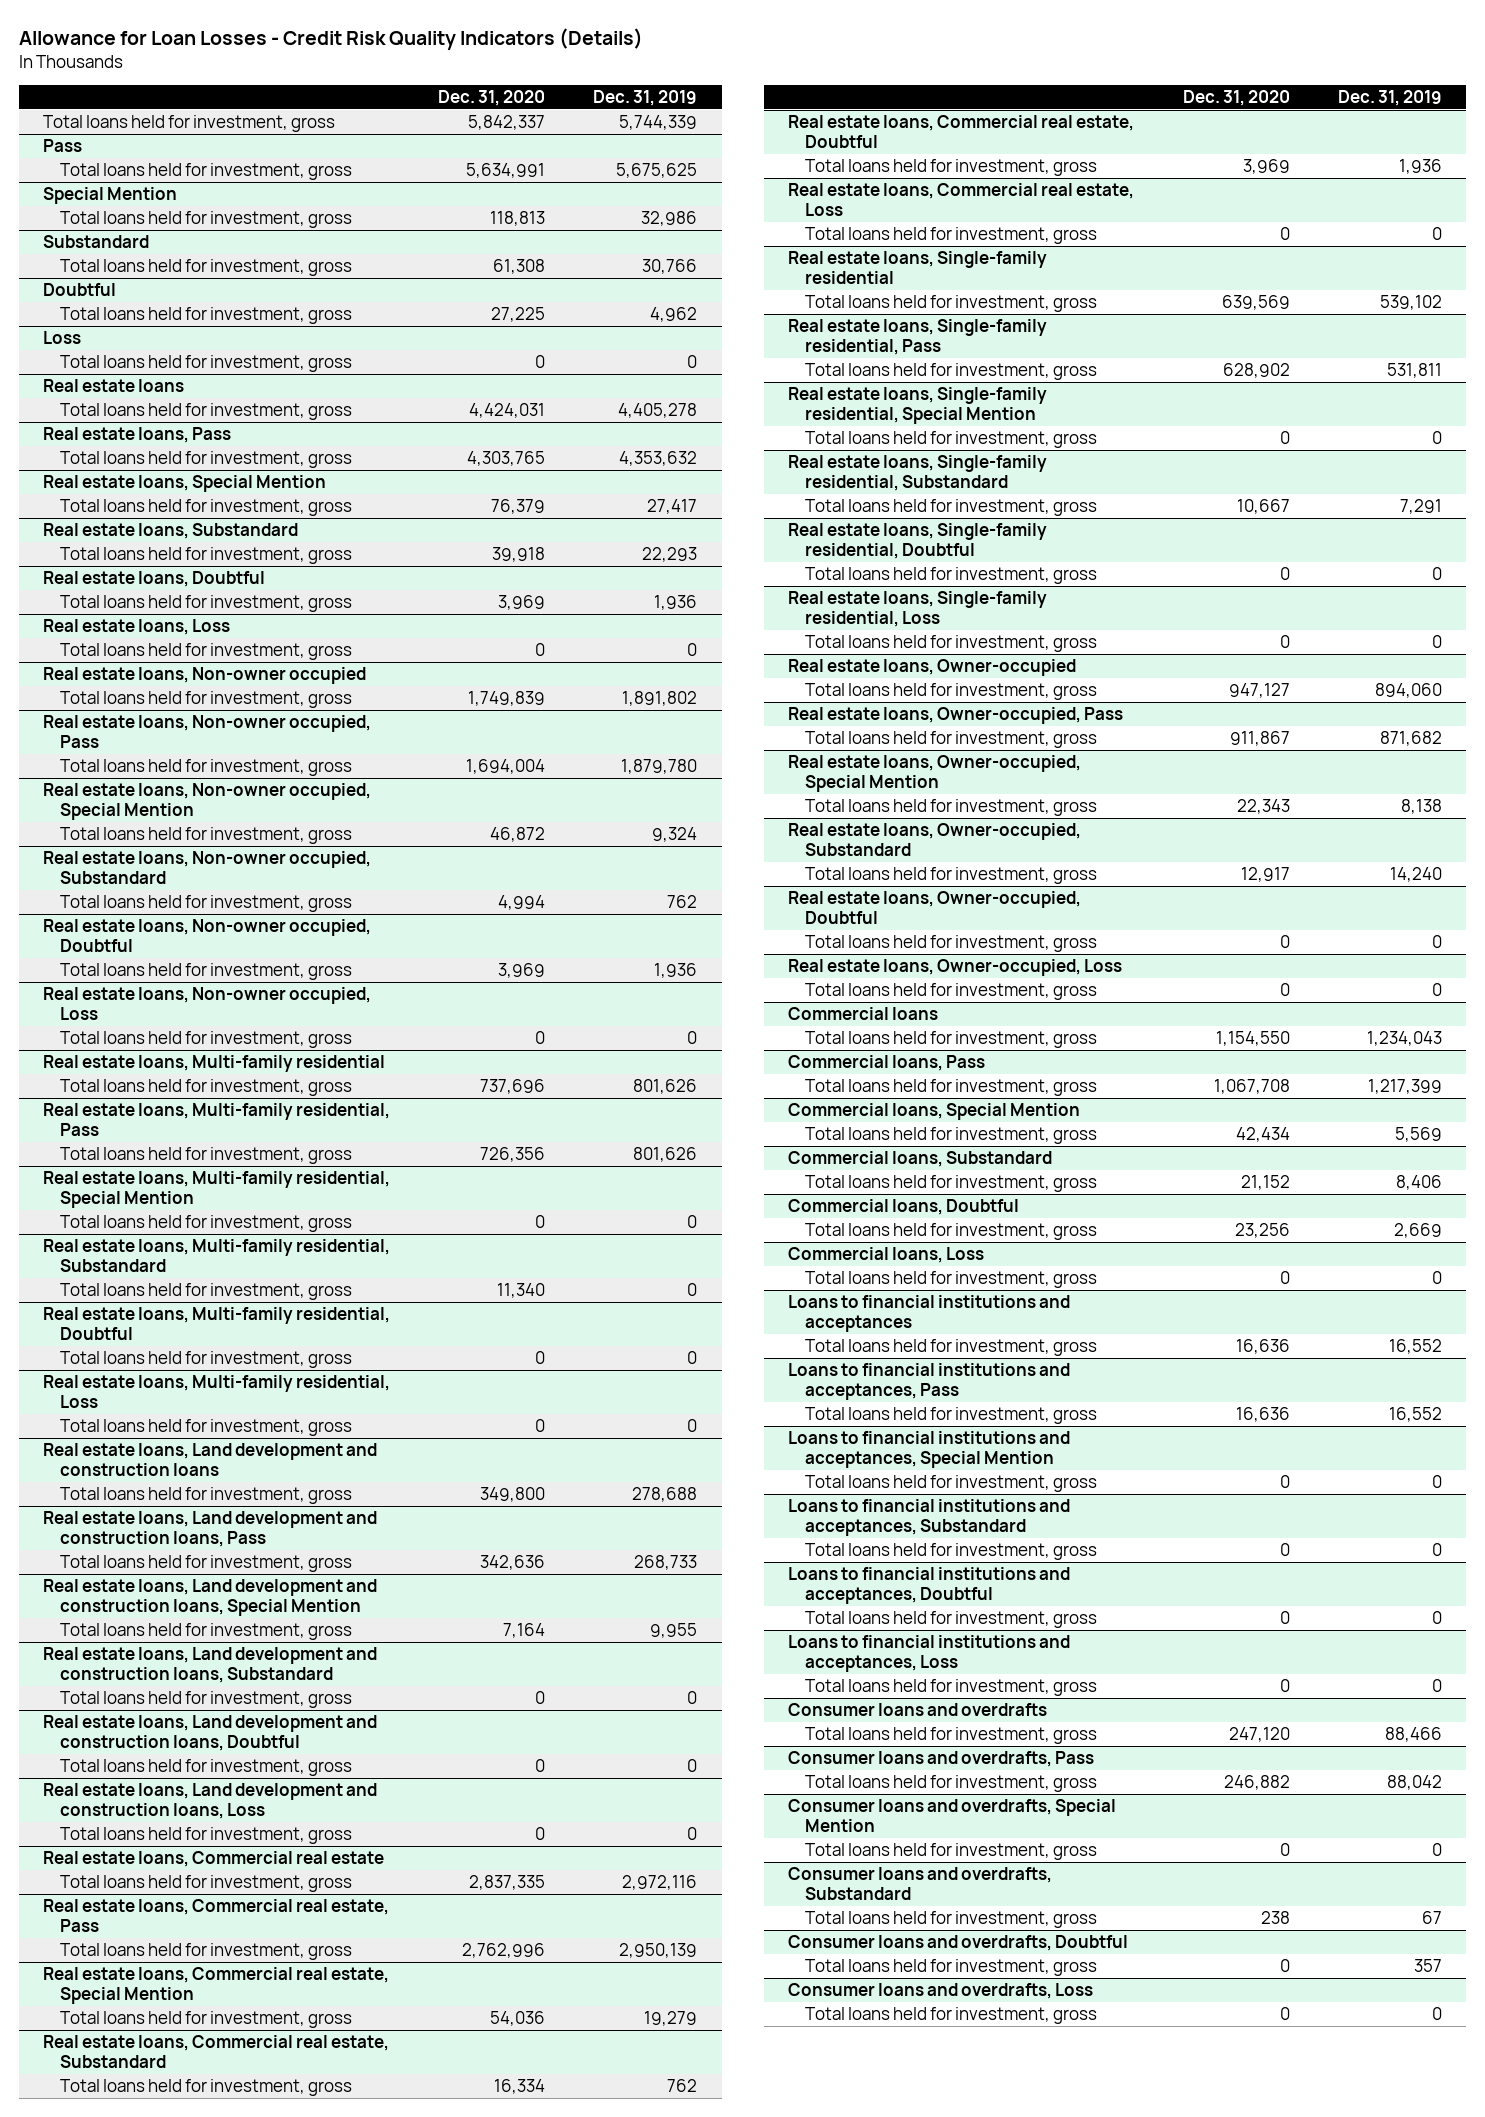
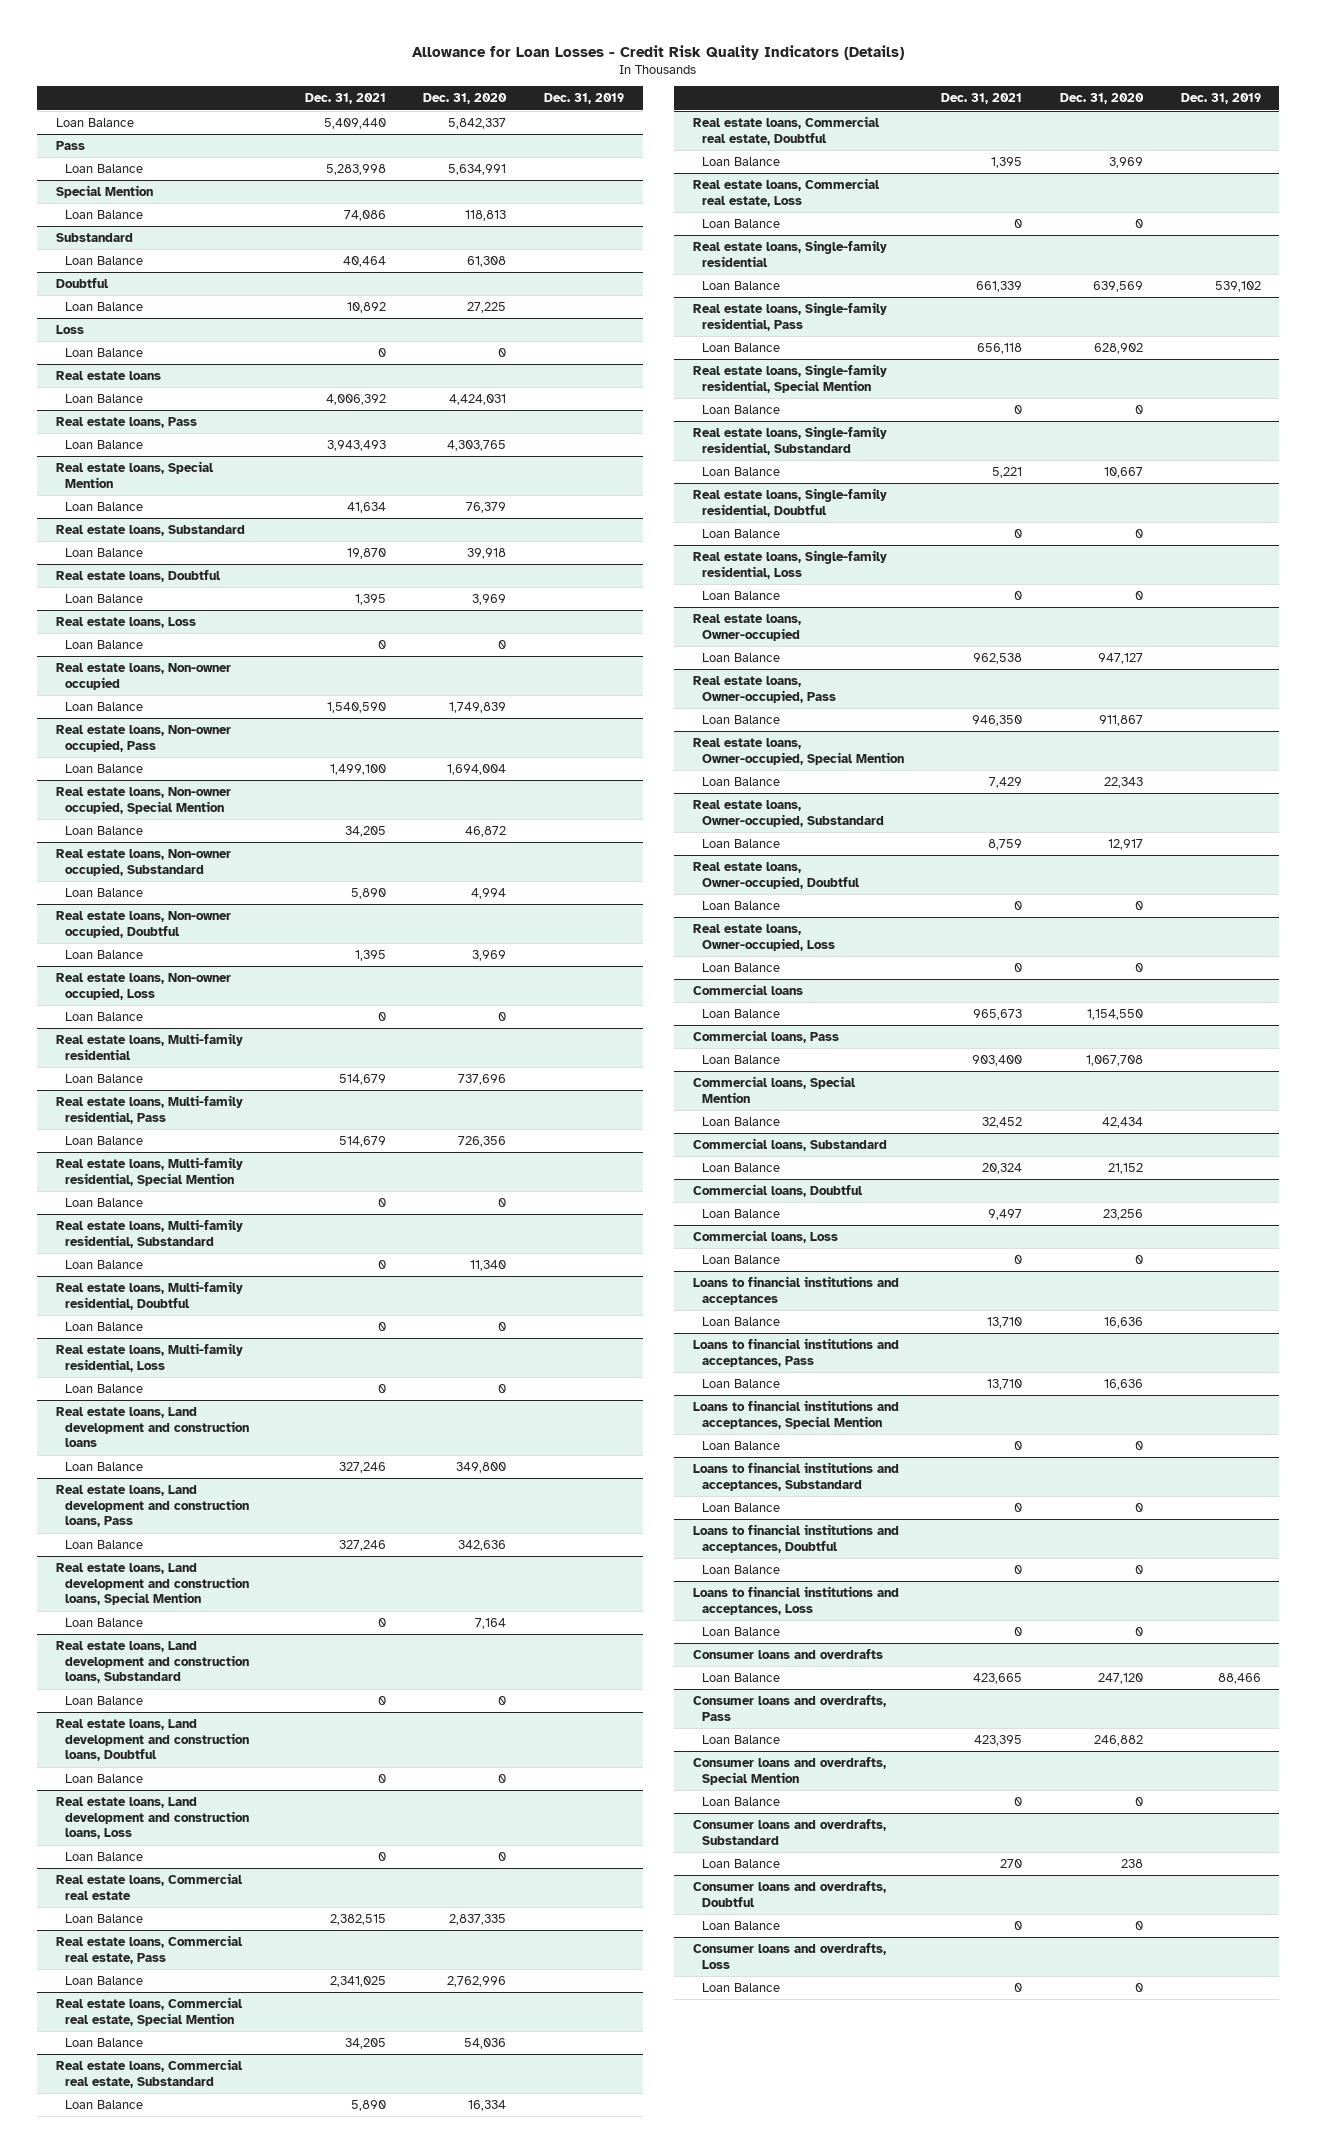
none -> [304,93,386,105] Dec. 31, 2021
[42,115,335,133] Total loans held for investment, gross -> none
none -> [56,117,135,127] Loan Balance
[60,163,353,181] Total loans held for investment, gross -> none
none -> [65,163,144,173] Loan Balance
[60,211,353,229] Total loans held for investment, gross -> none
none -> [65,209,144,219] Loan Balance
[60,259,353,277] Total loans held for investment, gross -> none
none -> [65,255,144,265] Loan Balance
[60,307,353,325] Total loans held for investment, gross -> none
none -> [65,301,144,311] Loan Balance
[60,355,353,373] Total loans held for investment, gross -> none
none -> [65,347,144,357] Loan Balance
[60,403,353,421] Total loans held for investment, gross -> none
none -> [65,393,144,403] Loan Balance
[60,451,353,469] Total loans held for investment, gross -> none
none -> [65,439,144,449] Loan Balance
[60,499,353,517] Total loans held for investment, gross -> none
none -> [65,501,144,511] Loan Balance
[60,547,353,565] Total loans held for investment, gross -> none
none -> [65,547,144,557] Loan Balance
[60,595,353,613] Total loans held for investment, gross -> none
none -> [65,593,144,603] Loan Balance
[60,643,353,661] Total loans held for investment, gross -> none
none -> [65,639,144,649] Loan Balance
[60,691,353,709] Total loans held for investment, gross -> none
none -> [65,701,144,711] Loan Balance
[60,759,353,777] Total loans held for investment, gross -> none
none -> [65,763,144,773] Loan Balance
[60,827,353,845] Total loans held for investment, gross -> none
none -> [65,825,144,835] Loan Balance
[60,895,353,913] Total loans held for investment, gross -> none
none -> [65,887,144,897] Loan Balance
[60,963,353,981] Total loans held for investment, gross -> none
none -> [65,949,144,959] Loan Balance
[60,1031,353,1049] Total loans held for investment, gross -> none
none -> [65,1011,144,1021] Loan Balance
[60,1079,353,1097] Total loans held for investment, gross -> none
none -> [65,1073,144,1083] Loan Balance
[60,1147,353,1165] Total loans held for investment, gross -> none
none -> [65,1135,144,1145] Loan Balance
[60,1215,353,1233] Total loans held for investment, gross -> none
none -> [65,1197,144,1207] Loan Balance
[60,1283,353,1301] Total loans held for investment, gross -> none
none -> [65,1259,144,1269] Loan Balance
[60,1351,353,1369] Total loans held for investment, gross -> none
none -> [65,1321,144,1331] Loan Balance
[60,1419,353,1437] Total loans held for investment, gross -> none
none -> [65,1383,144,1393] Loan Balance
[60,1487,353,1505] Total loans held for investment, gross -> none
none -> [65,1461,144,1471] Loan Balance
[60,1555,353,1573] Total loans held for investment, gross -> none
none -> [65,1539,144,1549] Loan Balance
[60,1623,353,1641] Total loans held for investment, gross -> none
none -> [65,1617,144,1627] Loan Balance
[60,1691,353,1709] Total loans held for investment, gross -> none
none -> [65,1695,144,1705] Loan Balance
[60,1759,353,1777] Total loans held for investment, gross -> none
none -> [65,1773,144,1783] Loan Balance
[60,1827,353,1845] Total loans held for investment, gross -> none
none -> [65,1851,144,1861] Loan Balance
[60,1875,353,1893] Total loans held for investment, gross -> none
none -> [65,1913,144,1923] Loan Balance
[60,1943,353,1961] Total loans held for investment, gross -> none
none -> [65,1975,144,1985] Loan Balance
[60,2011,353,2029] Total loans held for investment, gross -> none
none -> [65,2037,144,2047] Loan Balance
[60,2079,353,2097] Total loans held for investment, gross -> none
none -> [65,2099,144,2109] Loan Balance
[805,159,1098,177] Total loans held for investment, gross -> none
none -> [701,156,780,166] Loan Balance
[805,227,1098,245] Total loans held for investment, gross -> none
none -> [701,218,780,228] Loan Balance
[805,295,1098,313] Total loans held for investment, gross -> [701,280,780,290] Loan Balance
[805,363,1098,381] Total loans held for investment, gross -> none
none -> [701,342,780,352] Loan Balance
[805,431,1098,449] Total loans held for investment, gross -> none
none -> [701,404,780,414] Loan Balance
[805,499,1098,517] Total loans held for investment, gross -> none
none -> [701,466,780,476] Loan Balance
[805,567,1098,585] Total loans held for investment, gross -> none
none -> [701,528,780,538] Loan Balance
[805,635,1098,653] Total loans held for investment, gross -> none
none -> [701,590,780,600] Loan Balance
[805,683,1098,701] Total loans held for investment, gross -> none
none -> [701,652,780,662] Loan Balance
[805,731,1098,749] Total loans held for investment, gross -> none
none -> [701,714,780,724] Loan Balance
[805,799,1098,817] Total loans held for investment, gross -> none
none -> [701,776,780,786] Loan Balance
[805,867,1098,885] Total loans held for investment, gross -> none
none -> [701,838,780,848] Loan Balance
[805,935,1098,953] Total loans held for investment, gross -> none
none -> [701,900,780,910] Loan Balance
[805,983,1098,1001] Total loans held for investment, gross -> none
none -> [701,962,780,972] Loan Balance
[805,1031,1098,1049] Total loans held for investment, gross -> none
none -> [701,1008,780,1018] Loan Balance
[805,1079,1098,1097] Total loans held for investment, gross -> none
none -> [701,1054,780,1064] Loan Balance
[805,1127,1098,1145] Total loans held for investment, gross -> none
none -> [701,1116,780,1126] Loan Balance
[805,1175,1098,1193] Total loans held for investment, gross -> none
none -> [701,1162,780,1172] Loan Balance
[805,1223,1098,1241] Total loans held for investment, gross -> none
none -> [701,1208,780,1218] Loan Balance
[805,1271,1098,1289] Total loans held for investment, gross -> none
none -> [701,1254,780,1264] Loan Balance
[805,1339,1098,1357] Total loans held for investment, gross -> none
none -> [701,1316,780,1326] Loan Balance
[805,1407,1098,1425] Total loans held for investment, gross -> none
none -> [701,1378,780,1388] Loan Balance
[805,1475,1098,1493] Total loans held for investment, gross -> none
none -> [701,1440,780,1450] Loan Balance
[805,1543,1098,1561] Total loans held for investment, gross -> none
none -> [701,1502,780,1512] Loan Balance
[805,1611,1098,1629] Total loans held for investment, gross -> none
none -> [701,1564,780,1574] Loan Balance
[805,1679,1098,1697] Total loans held for investment, gross -> none
none -> [701,1626,780,1636] Loan Balance
[805,1727,1098,1745] Total loans held for investment, gross -> [701,1672,780,1682] Loan Balance
[805,1775,1098,1793] Total loans held for investment, gross -> none
none -> [701,1734,780,1744] Loan Balance
[805,1843,1098,1861] Total loans held for investment, gross -> none
none -> [701,1796,780,1806] Loan Balance
[805,1911,1098,1929] Total loans held for investment, gross -> none
none -> [701,1858,780,1868] Loan Balance
[805,1959,1098,1977] Total loans held for investment, gross -> none
none -> [701,1920,780,1930] Loan Balance
[805,2007,1098,2025] Total loans held for investment, gross -> none
none -> [701,1982,780,1992] Loan Balance

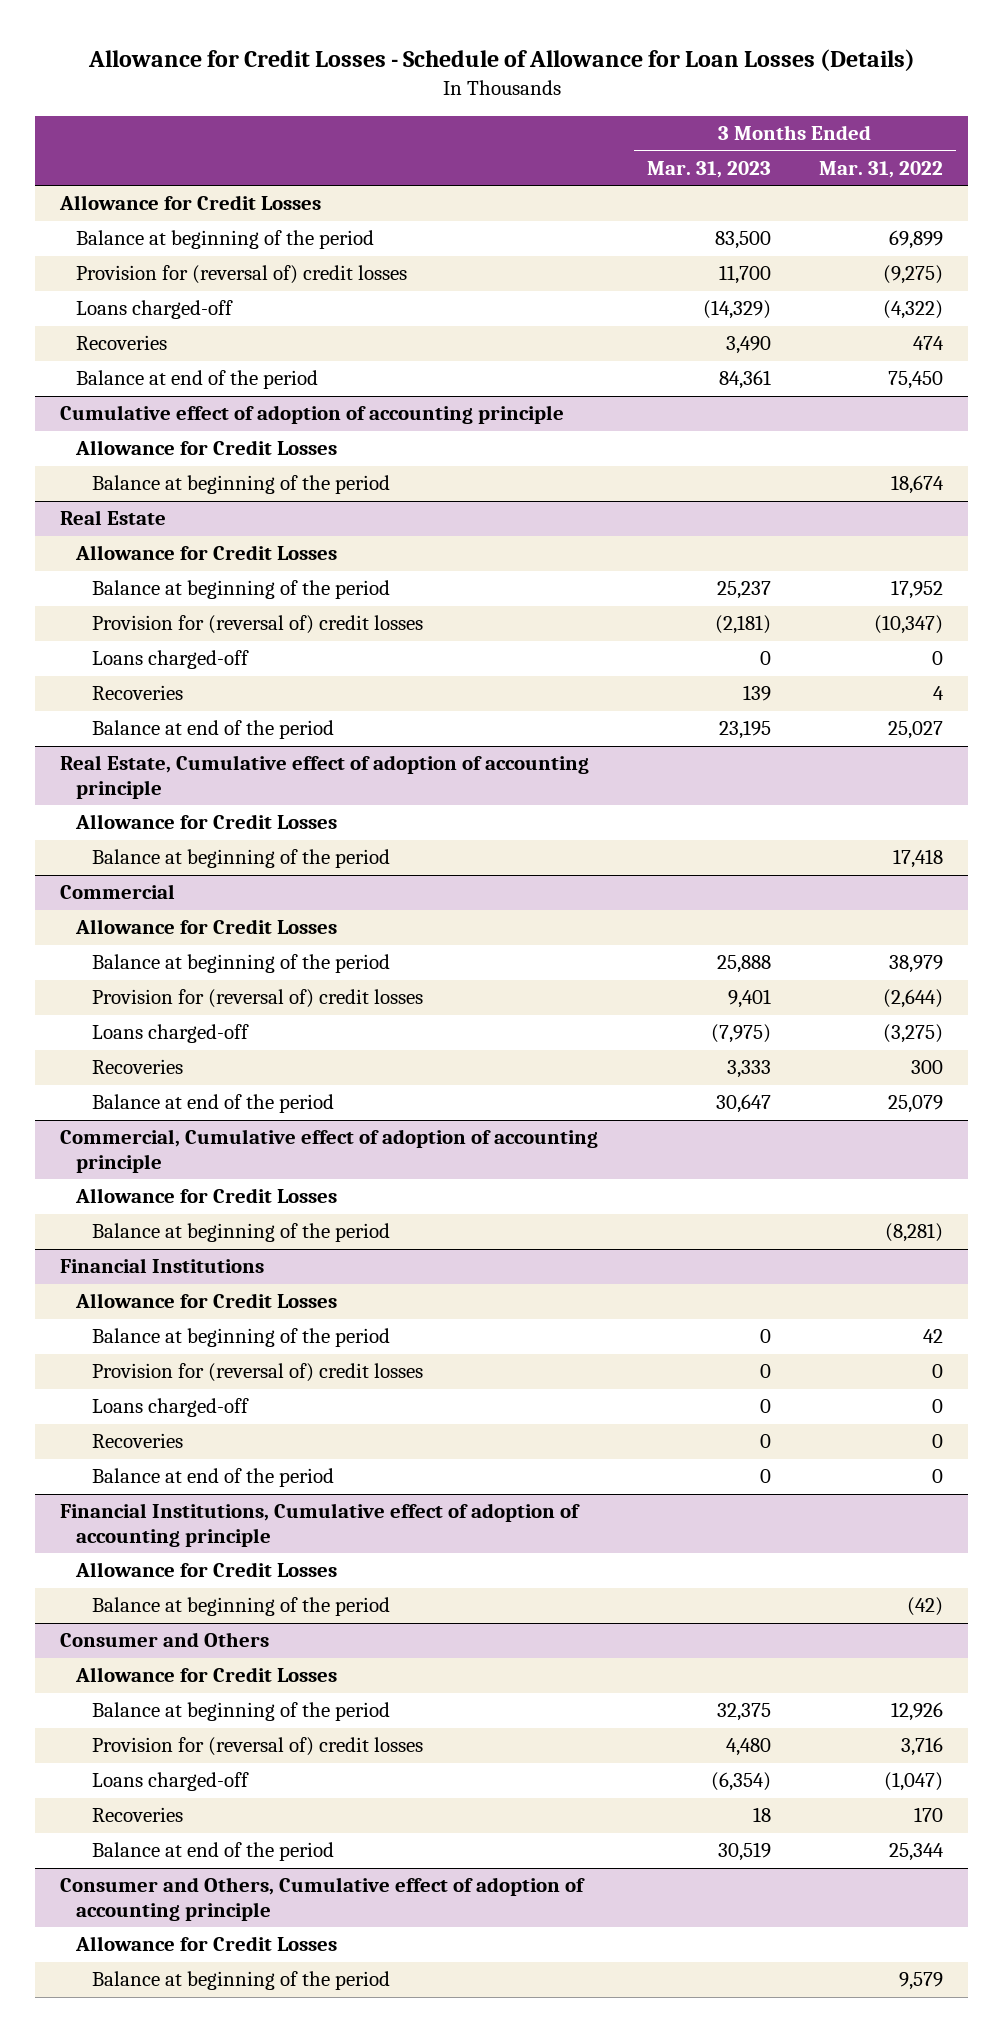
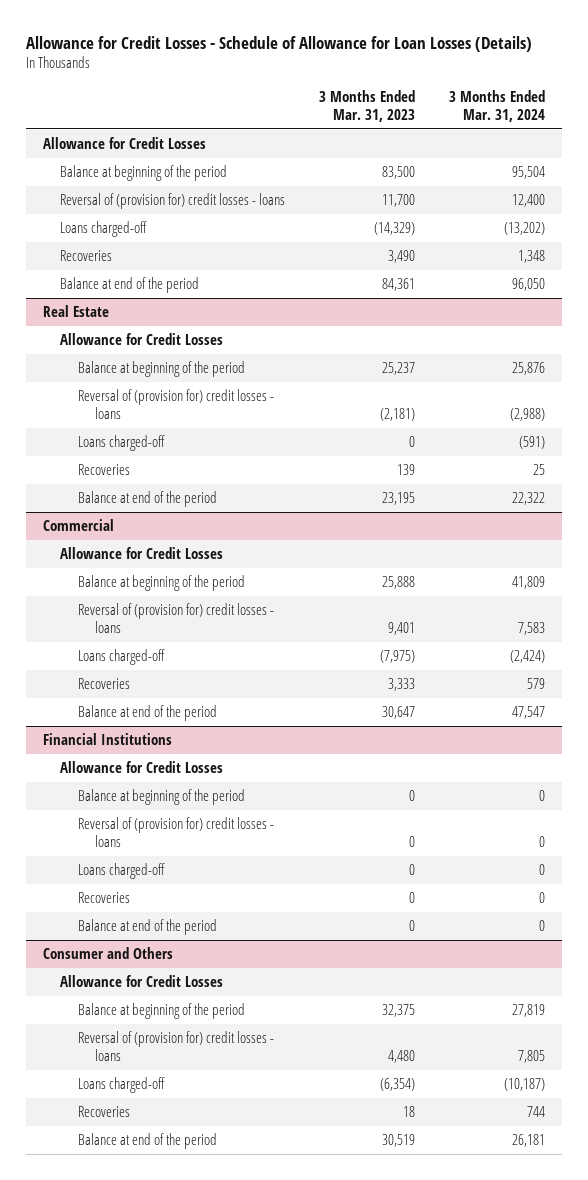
[819,160,944,178] Mar. 31, 2022 -> none
none -> [448,89,545,122] 3 Months Ended Mar. 31, 2024
[75,265,407,285] Provision for (reversal of) credit losses -> [60,193,286,210] Reversal of (provision for) credit losses - loans
[59,405,564,425] Cumulative effect of adoption of accounting principle -> none
[74,440,337,456] Allowance for Credit Losses -> none
[91,475,390,495] Balance at beginning of the period -> none
[91,615,423,635] Provision for (reversal of) credit losses -> [77,389,274,420] Reversal of (provision for) credit losses - loans
[59,755,589,799] Real Estate, Cumulative effect of adoption of accounting principle -> none
[74,814,337,830] Allowance for Credit Losses -> none
[91,849,390,869] Balance at beginning of the period -> none
[91,989,423,1009] Provision for (reversal of) credit losses -> [77,603,274,634] Reversal of (provision for) credit losses - loans
[59,1129,598,1173] Commercial, Cumulative effect of adoption of accounting principle -> none
[74,1188,337,1204] Allowance for Credit Losses -> none
[91,1223,390,1243] Balance at beginning of the period -> none
[91,1363,423,1383] Provision for (reversal of) credit losses -> [77,817,274,848] Reversal of (provision for) credit losses - loans
[59,1503,580,1547] Financial Institutions, Cumulative effect of adoption of accounting principle -> none
[74,1562,337,1578] Allowance for Credit Losses -> none
[91,1597,390,1617] Balance at beginning of the period -> none
[91,1737,423,1757] Provision for (reversal of) credit losses -> [77,1031,274,1062] Reversal of (provision for) credit losses - loans
[59,1877,585,1921] Consumer and Others, Cumulative effect of adoption of accounting principle -> none
[74,1936,337,1952] Allowance for Credit Losses -> none
[91,1971,390,1991] Balance at beginning of the period -> none

